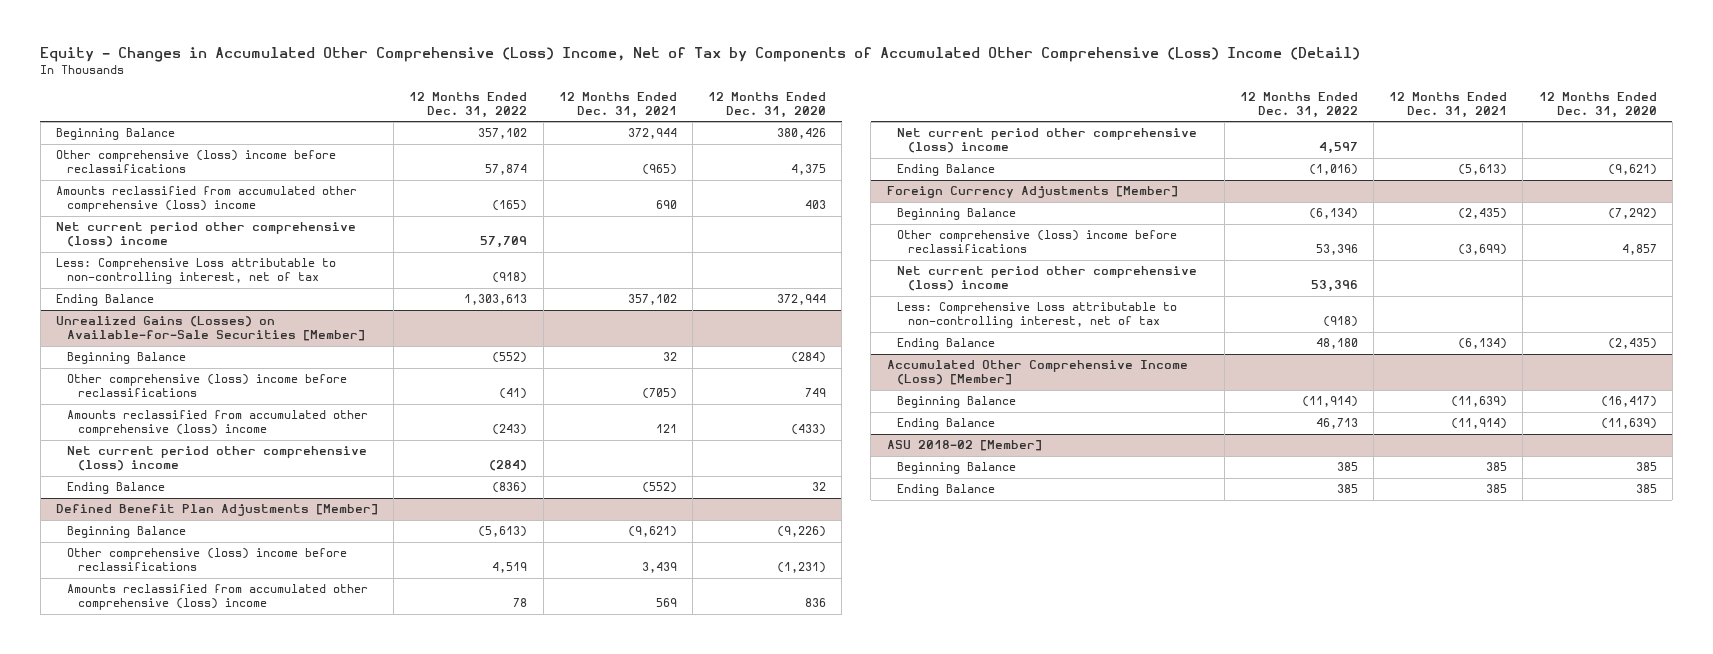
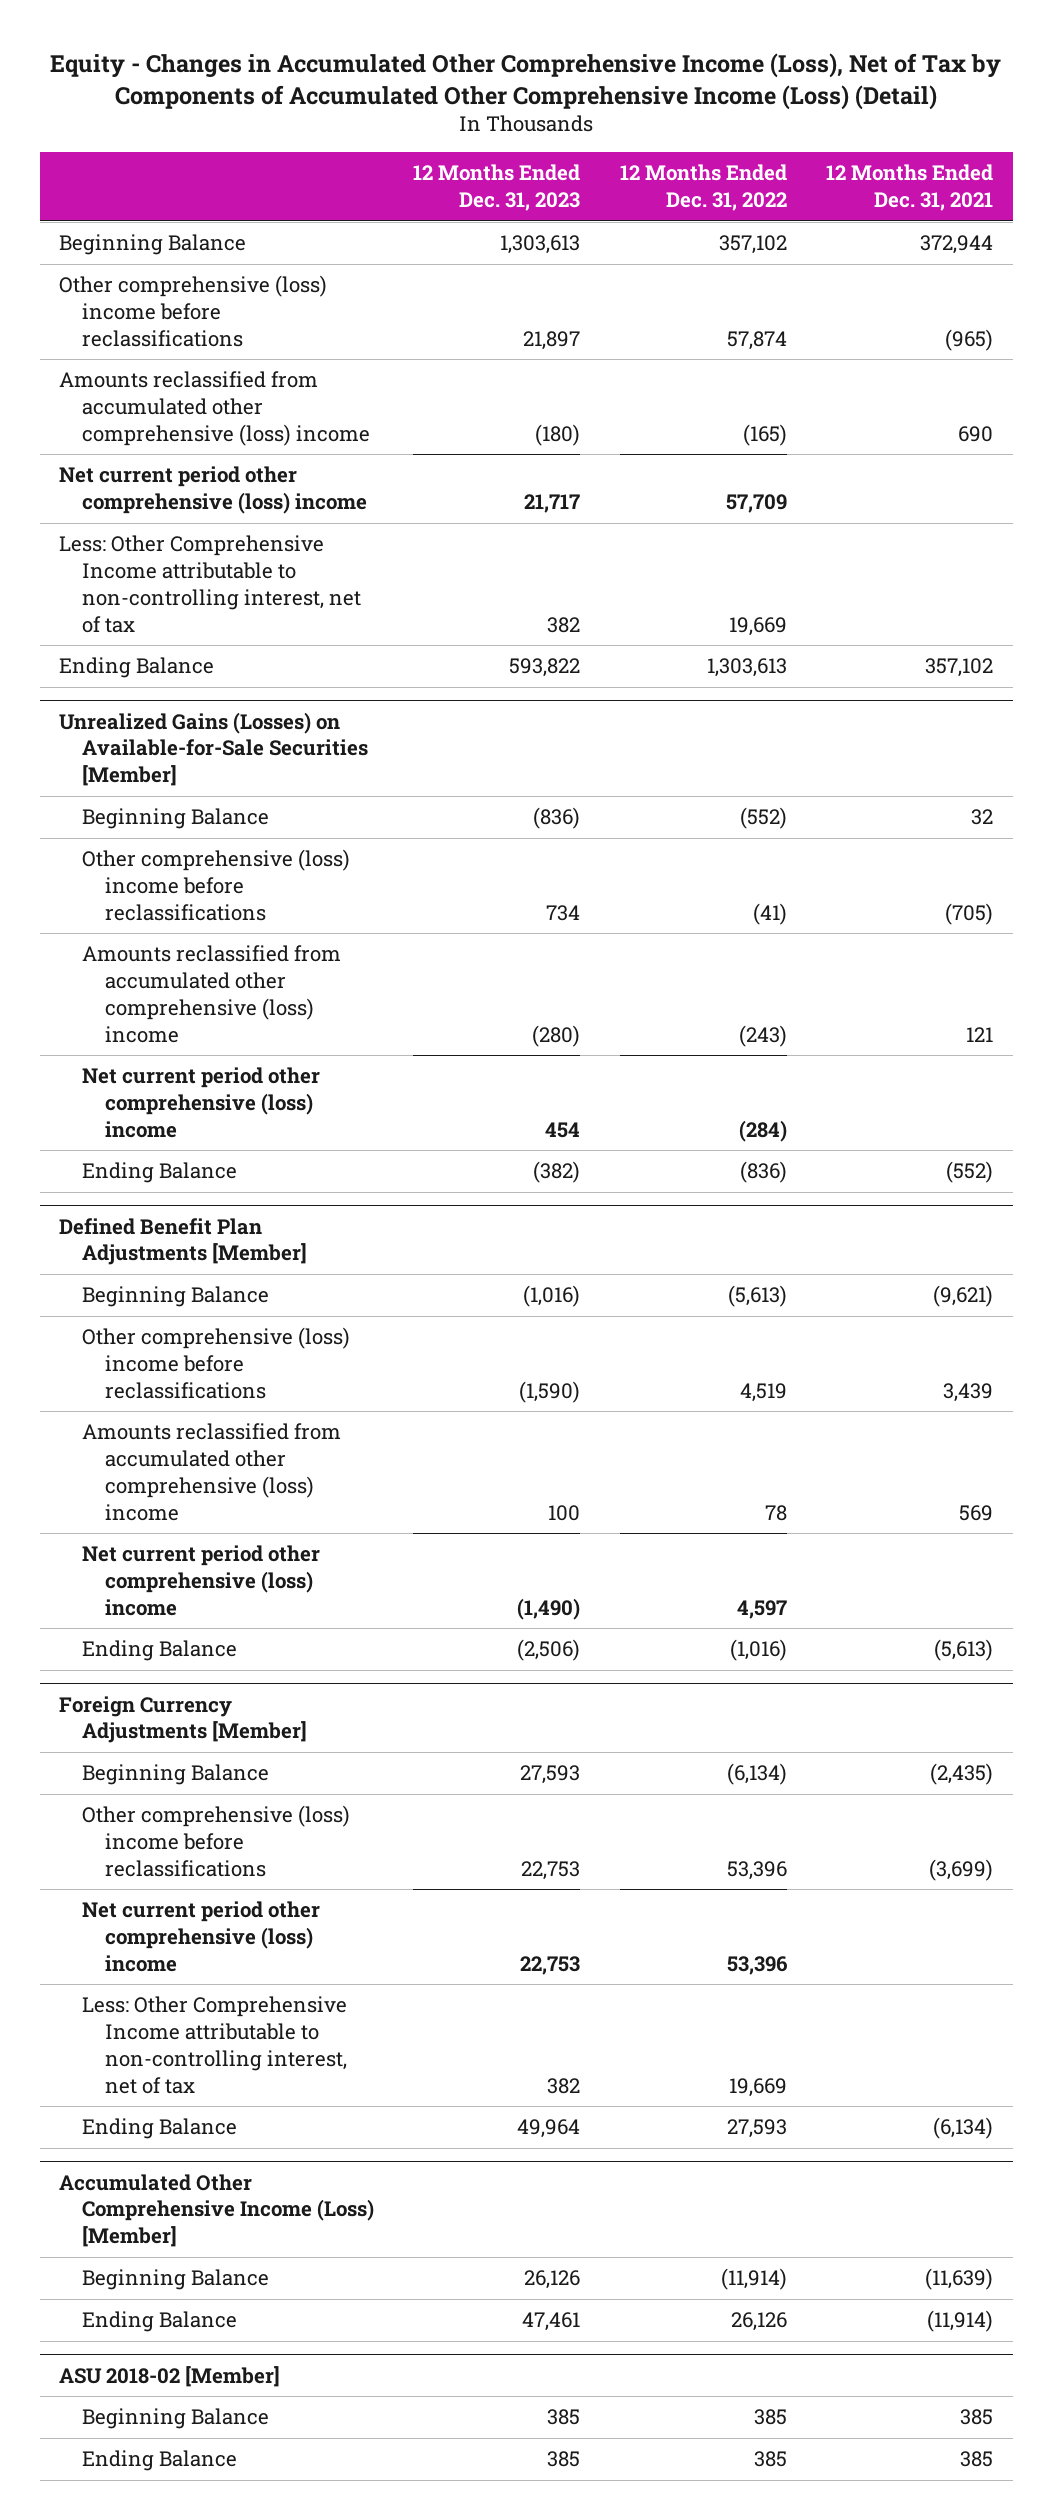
[40,47,1361,63] Equity - Changes in Accumulated Other Comprehensive (Loss) Income, Net of Tax by Components of Accumulated Other Comprehensive (Loss) Income (Detail) -> [50,52,1002,110] Equity - Changes in Accumulated Other Comprehensive Income (Loss), Net of Tax by Components of Accumulated Other Comprehensive Income (Loss) (Detail)
[708,92,827,118] 12 Months Ended Dec. 31, 2020 -> none
none -> [413,164,581,212] 12 Months Ended Dec. 31, 2023
[56,258,337,284] Less: Comprehensive Loss attributable to non-controlling interest, net of tax -> [59,535,361,633] Less: Other Comprehensive Income attributable to non-controlling interest, net of tax
[492,271,528,283] (918) -> [728,616,787,636] 19,669
[897,302,1178,328] Less: Comprehensive Loss attributable to non-controlling interest, net of tax -> [81,1996,347,2094] Less: Other Comprehensive Income attributable to non-controlling interest, net of tax
[1322,315,1358,327] (918) -> [728,2077,787,2097] 19,669
[1315,338,1358,350] 48,180 -> [726,2119,787,2139] 27,593
[1315,418,1358,430] 46,713 -> [730,2312,787,2332] 26,126

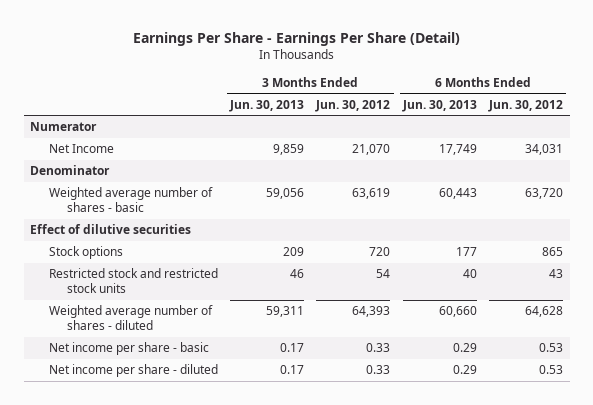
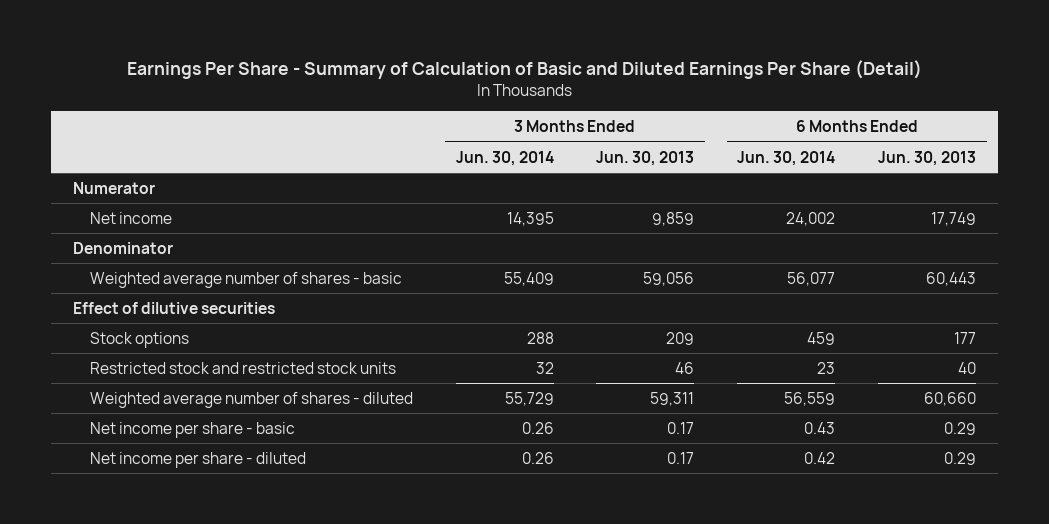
[132,31,460,46] Earnings Per Share - Earnings Per Share (Detail) -> [126,60,922,80] Earnings Per Share - Summary of Calculation of Basic and Diluted Earnings Per Share (Detail)
[315,99,391,112] Jun. 30, 2012 -> none
[488,99,564,112] Jun. 30, 2012 -> none
none -> [455,150,554,166] Jun. 30, 2014
none -> [737,150,836,166] Jun. 30, 2014
[48,144,114,154] Net Income -> [89,211,172,224] Net income

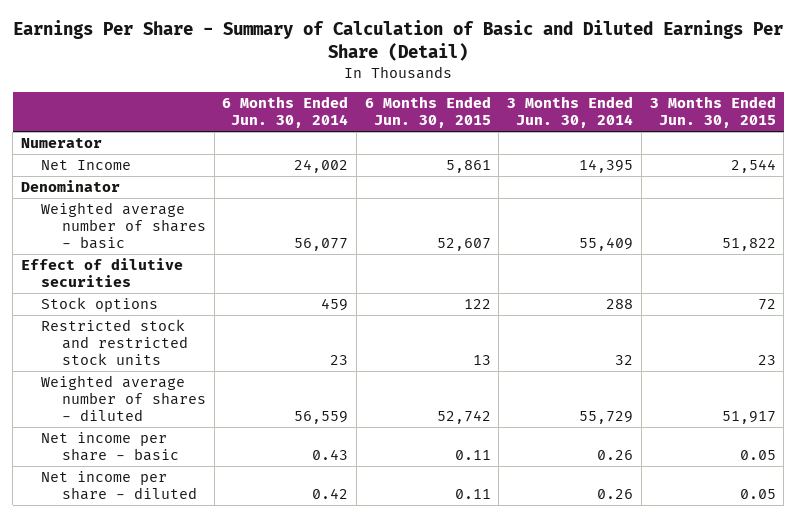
[596,150,695,166] Jun. 30, 2013 -> none
[878,150,977,166] Jun. 30, 2013 -> none
none -> [364,96,491,129] 6 Months Ended Jun. 30, 2015
none -> [649,96,776,129] 3 Months Ended Jun. 30, 2015
[89,211,172,224] Net income -> [41,160,132,171] Net Income

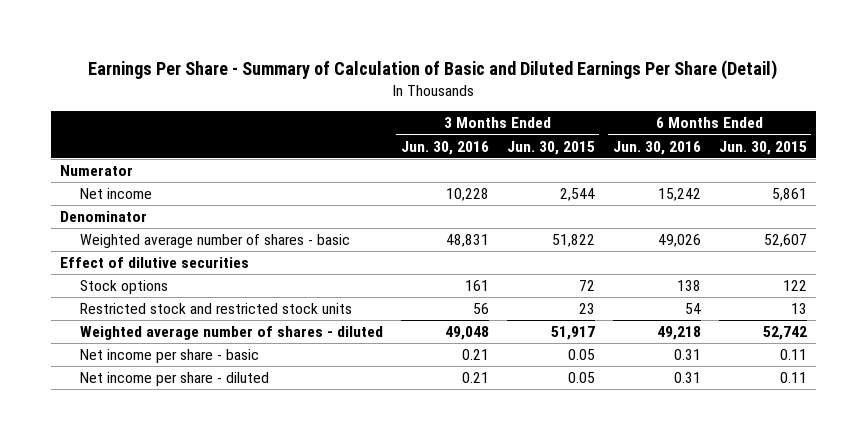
[222,96,349,129] 6 Months Ended Jun. 30, 2014 -> none
[507,96,634,129] 3 Months Ended Jun. 30, 2014 -> none
none -> [400,140,489,155] Jun. 30, 2016
none -> [612,140,701,155] Jun. 30, 2016
[41,160,132,171] Net Income -> [79,188,152,200] Net income

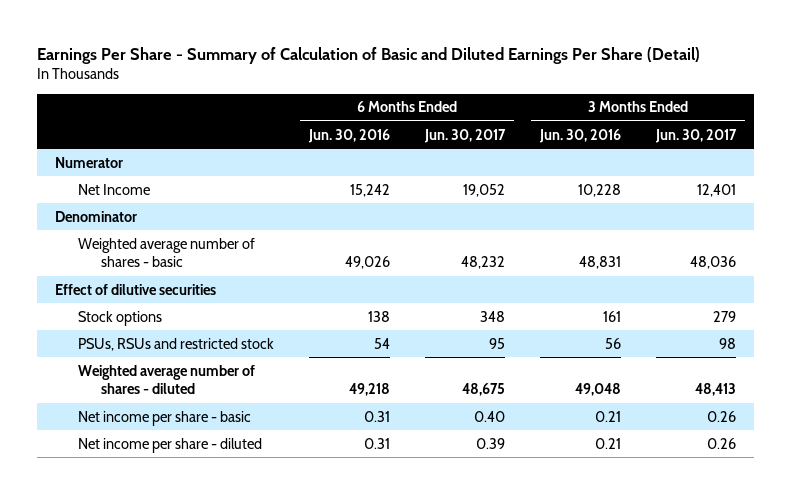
[506,140,595,155] Jun. 30, 2015 -> none
[718,140,807,155] Jun. 30, 2015 -> none
none -> [423,128,506,143] Jun. 30, 2017
none -> [655,128,738,143] Jun. 30, 2017
[79,188,152,200] Net income -> [77,183,150,195] Net Income
[79,303,352,315] Restricted stock and restricted stock units -> [77,337,274,351] PSUs, RSUs and restricted stock

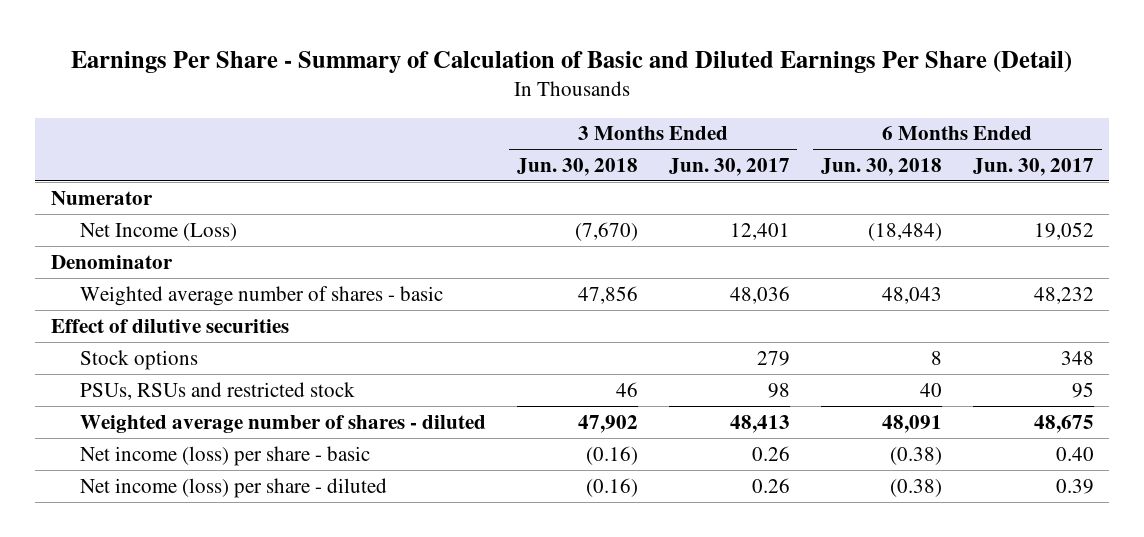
[307,128,390,143] Jun. 30, 2016 -> none
[539,128,622,143] Jun. 30, 2016 -> none
none -> [516,158,638,177] Jun. 30, 2018
none -> [820,158,942,177] Jun. 30, 2018
[77,183,150,195] Net Income -> [79,222,237,241] Net Income (Loss)
[77,410,251,426] Net income per share - basic -> [79,445,370,466] Net income (loss) per share - basic
[77,437,262,453] Net income per share - diluted -> [79,477,387,498] Net income (loss) per share - diluted

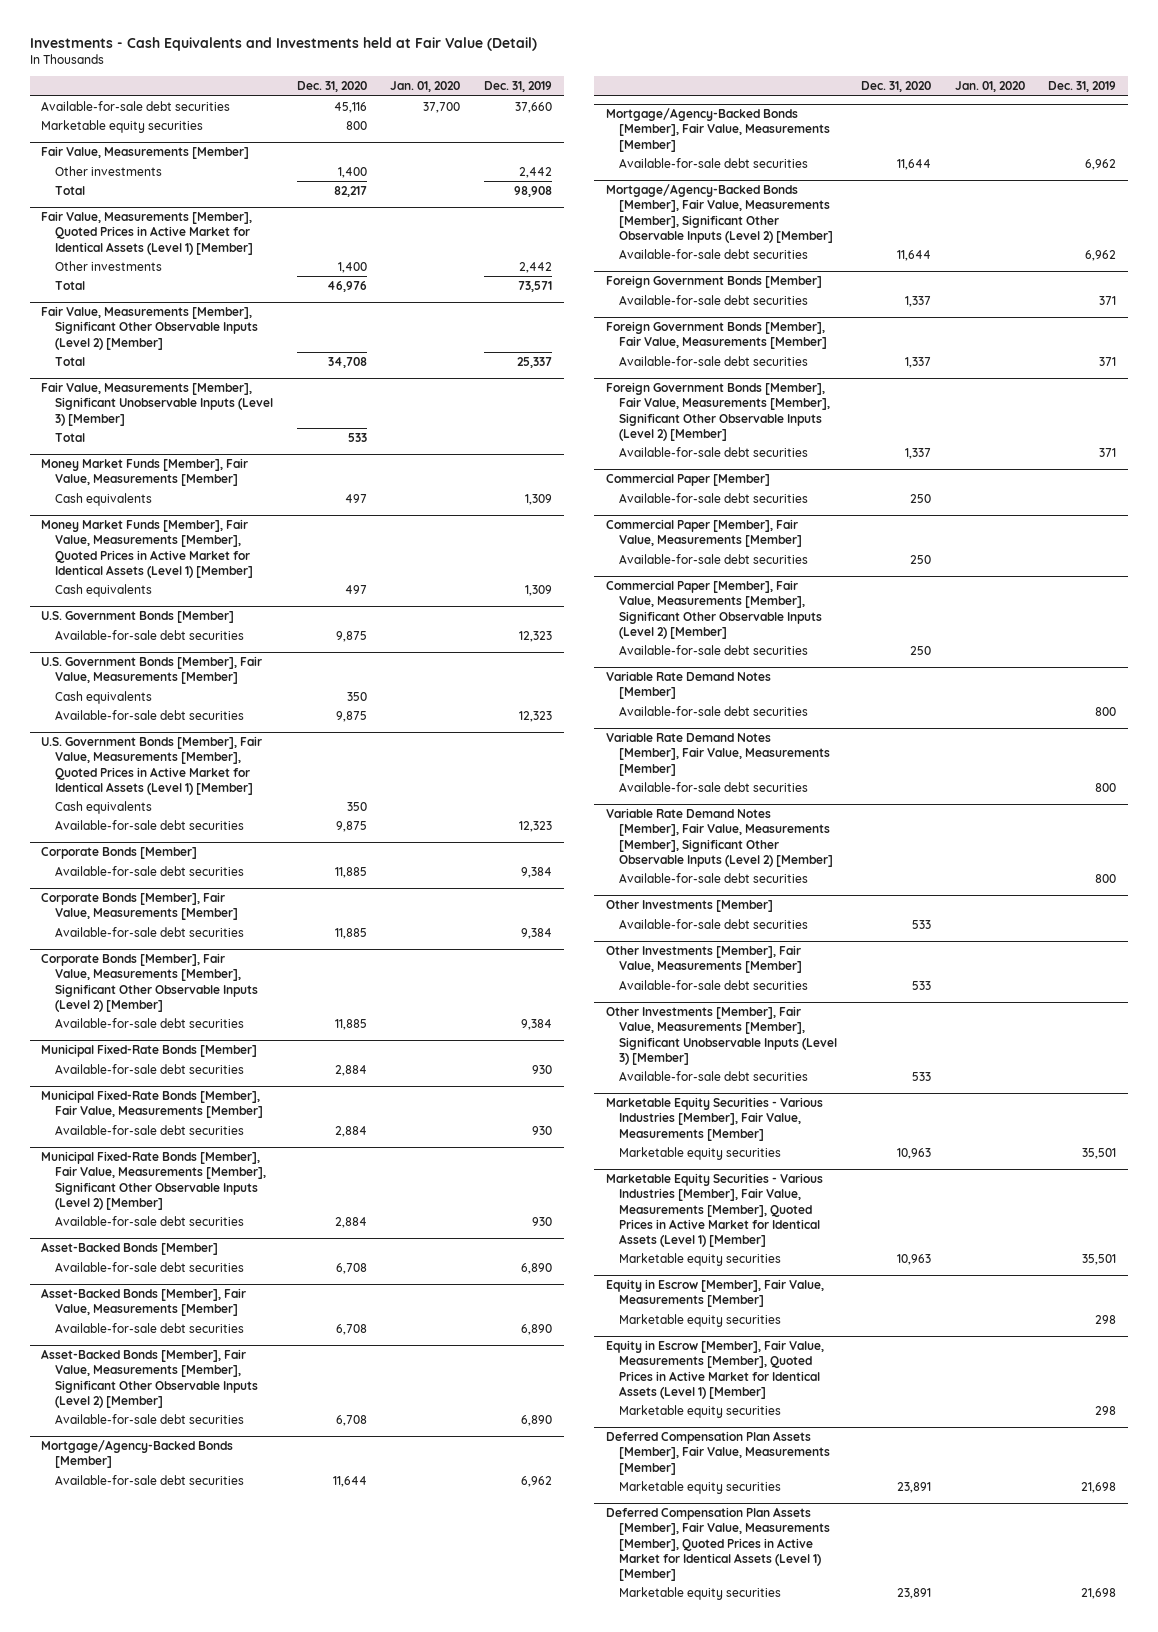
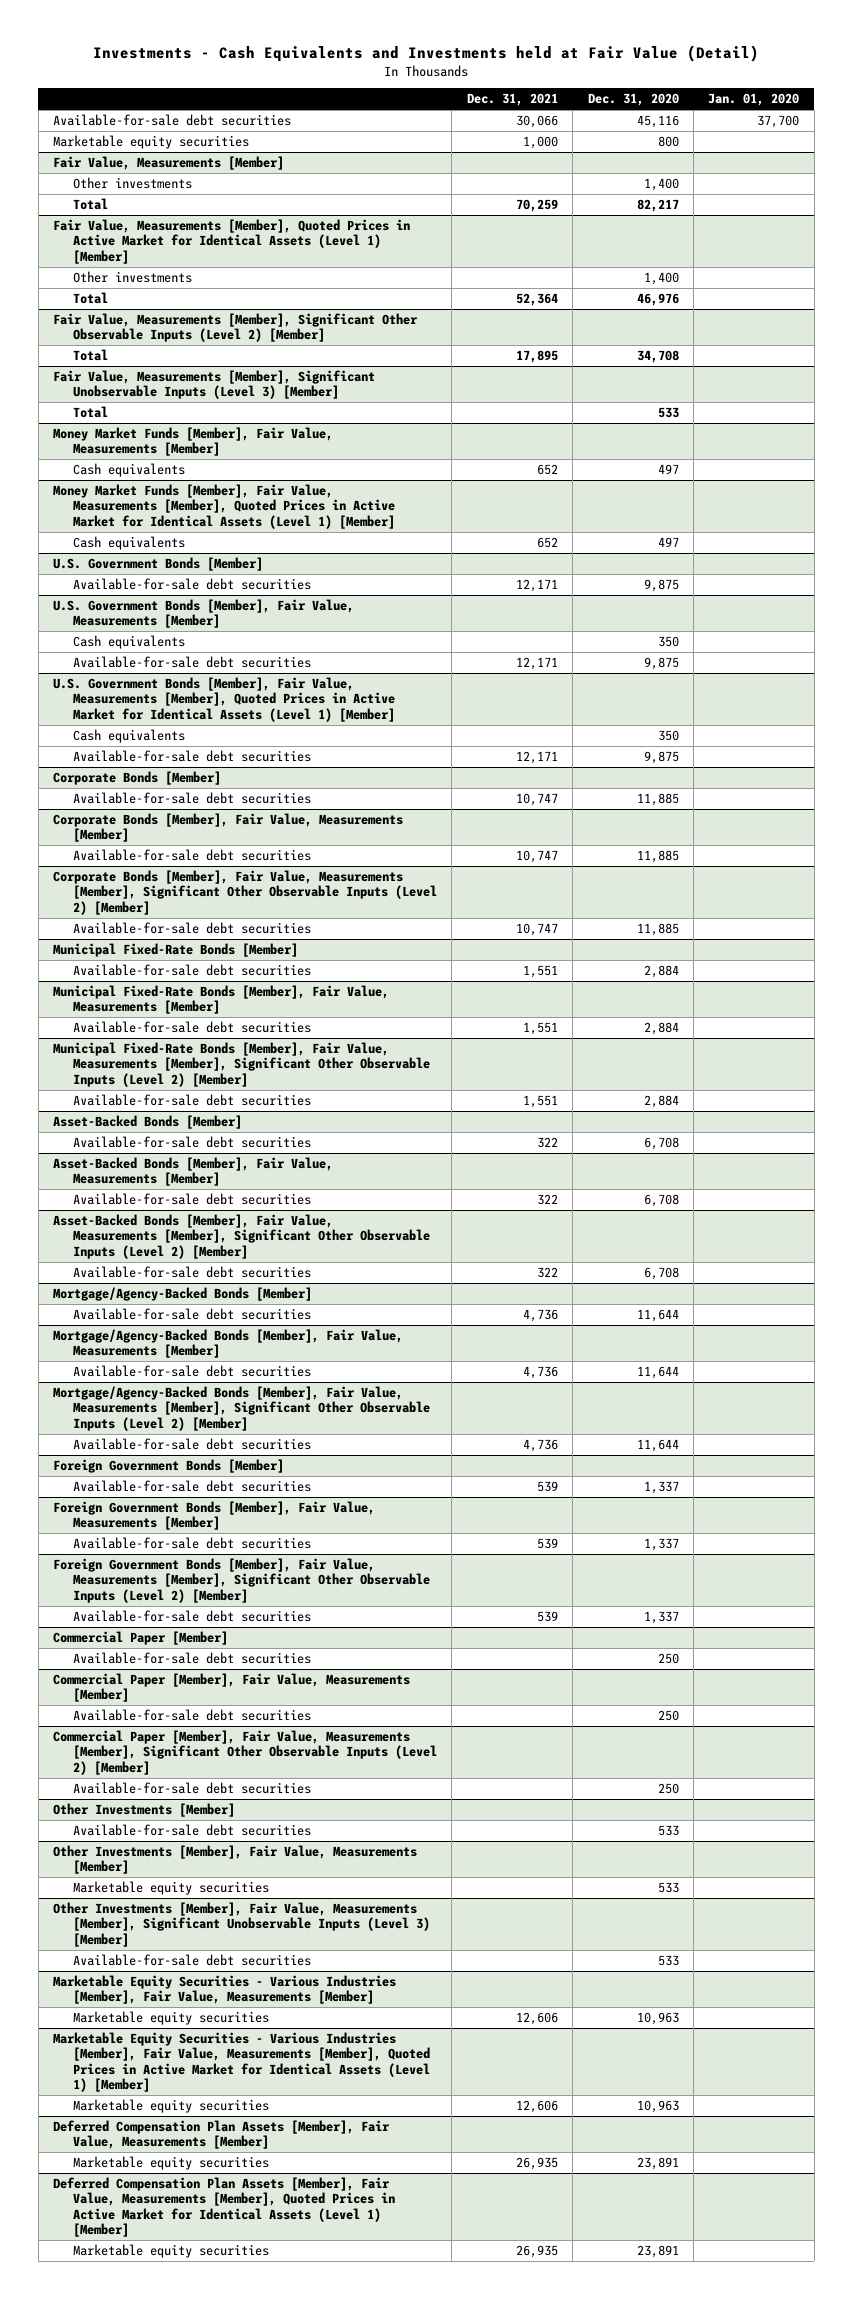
[484,81,553,93] Dec. 31, 2019 -> none
none -> [466,93,558,107] Dec. 31, 2021
[605,671,771,700] Variable Rate Demand Notes [Member] -> none
[619,705,809,716] Available-for-sale debt securities -> none
[605,732,831,776] Variable Rate Demand Notes [Member], Fair Value, Measurements [Member] -> none
[619,781,809,792] Available-for-sale debt securities -> none
[605,808,834,867] Variable Rate Demand Notes [Member], Fair Value, Measurements [Member], Significant Other Observable Inputs (Level 2) [Member] -> none
[619,872,809,883] Available-for-sale debt securities -> none
[619,979,809,990] Available-for-sale debt securities -> [72,1880,269,1895] Marketable equity securities
[605,1279,824,1308] Equity in Escrow [Member], Fair Value, Measurements [Member] -> none
[619,1313,782,1327] Marketable equity securities -> none
[605,1340,824,1399] Equity in Escrow [Member], Fair Value, Measurements [Member], Quoted Prices in Active Market for Identical Assets (Level 1) [Member] -> none
[619,1404,782,1418] Marketable equity securities -> none

